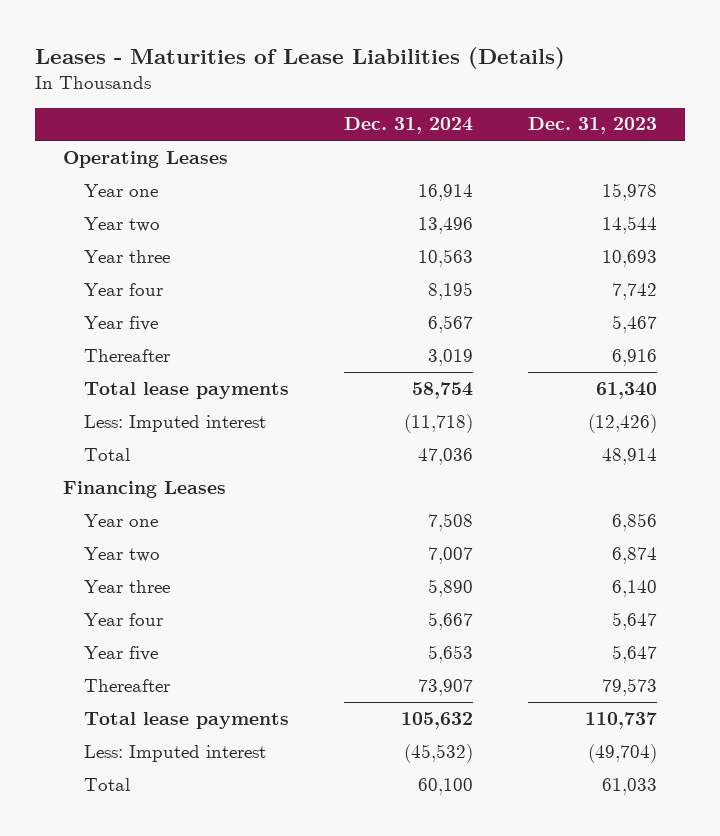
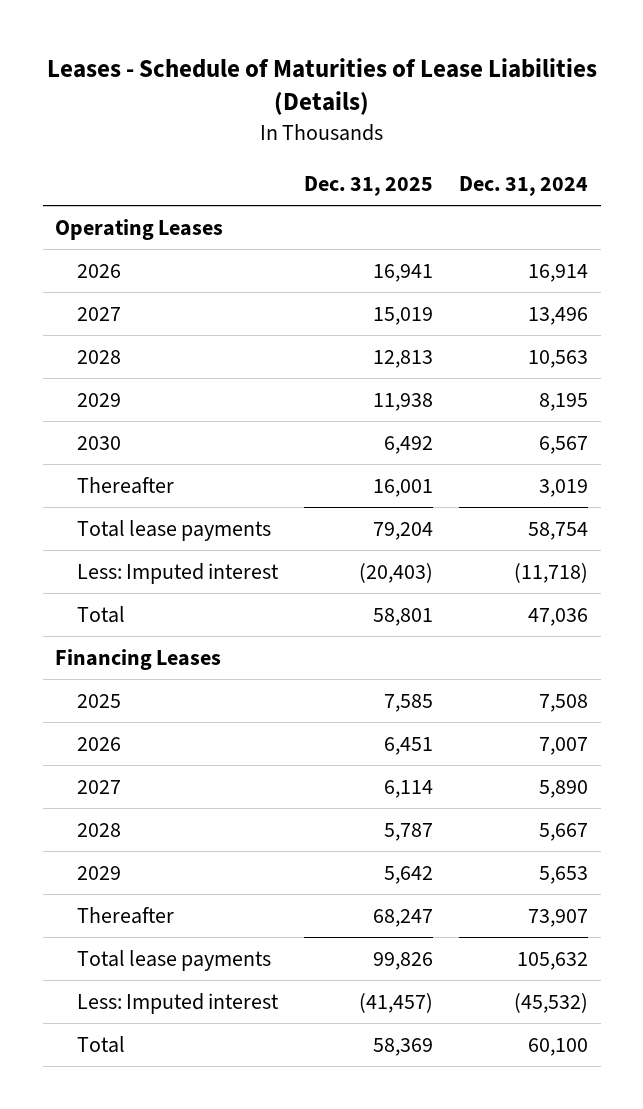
[35,47,566,70] Leases - Maturities of Lease Liabilities (Details) -> [46,57,597,116] Leases - Schedule of Maturities of Lease Liabilities (Details)
[528,117,658,135] Dec. 31, 2023 -> none
none -> [304,175,434,196] Dec. 31, 2025
[83,183,158,197] Year one -> [77,263,122,278] 2026
[83,216,160,232] Year two -> [77,306,122,321] 2027
[83,249,170,263] Year three -> [77,349,122,364] 2028
[83,282,163,296] Year four -> [77,392,122,407] 2029
[83,315,158,331] Year five -> [77,435,122,450] 2030
[83,513,158,527] Year one -> [77,693,122,708] 2025
[83,546,160,562] Year two -> [77,736,122,751] 2026
[83,579,170,593] Year three -> [77,779,122,794] 2027
[83,612,163,626] Year four -> [77,822,122,837] 2028
[83,645,158,661] Year five -> [77,865,122,880] 2029

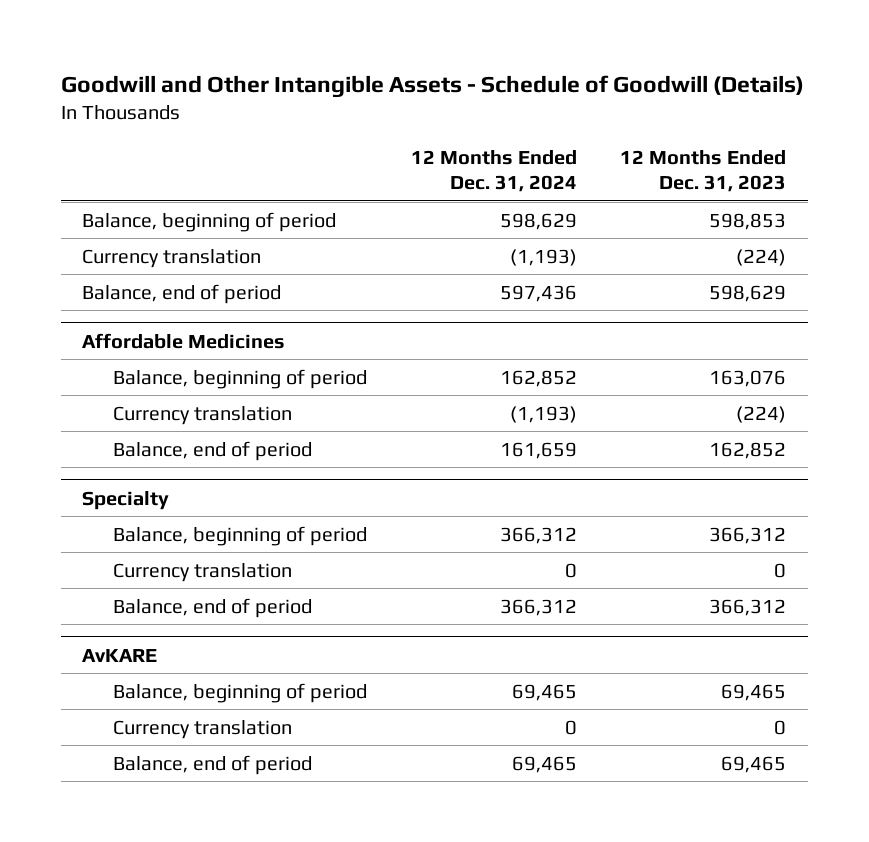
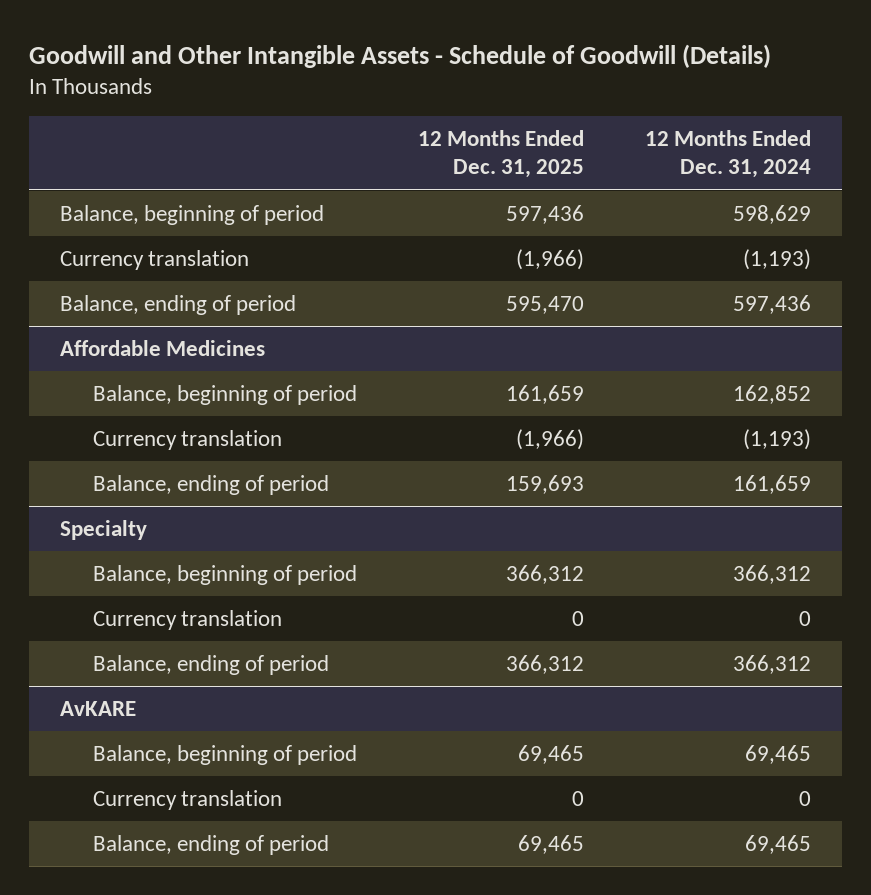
[620,149,787,193] 12 Months Ended Dec. 31, 2023 -> none
none -> [417,129,584,179] 12 Months Ended Dec. 31, 2025
[82,283,282,304] Balance, end of period -> [59,294,296,315] Balance, ending of period
[113,440,313,461] Balance, end of period -> [92,474,329,495] Balance, ending of period
[113,597,313,618] Balance, end of period -> [92,654,329,675] Balance, ending of period
[113,754,313,775] Balance, end of period -> [92,834,329,855] Balance, ending of period

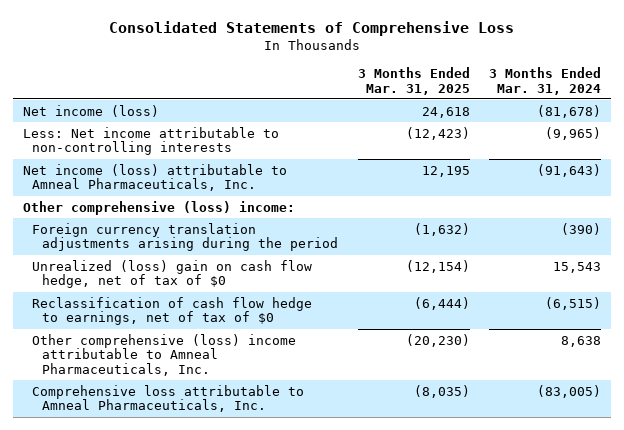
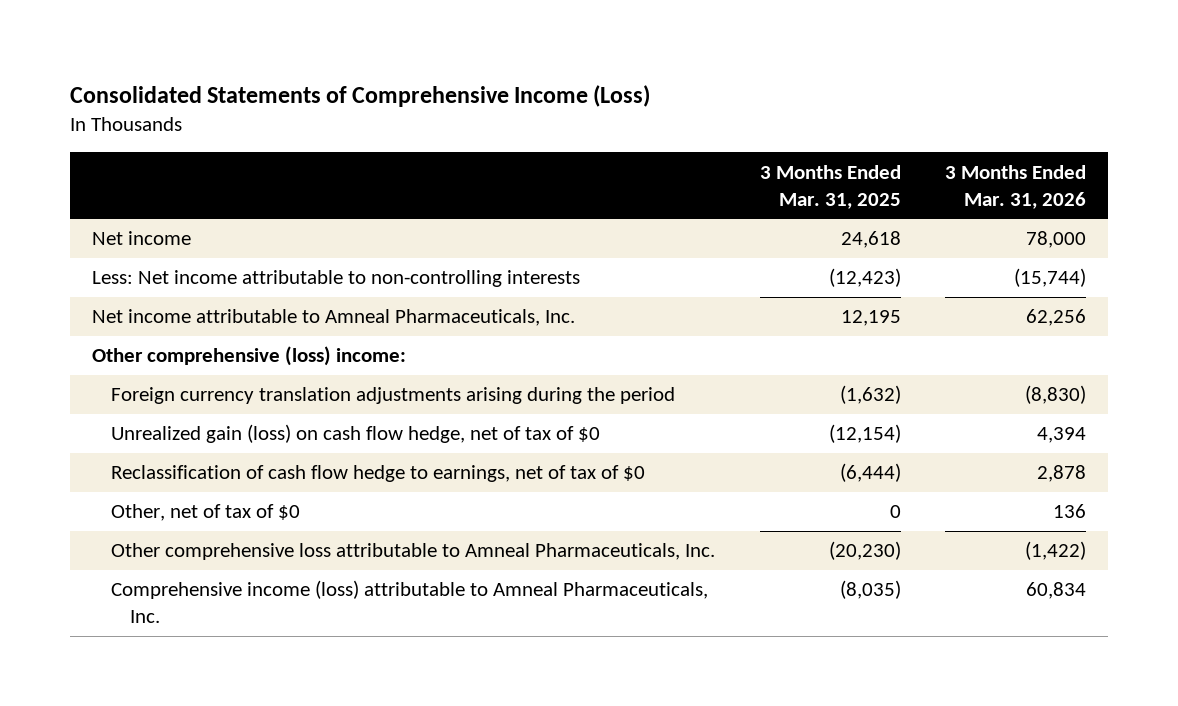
[109,20,515,36] Consolidated Statements of Comprehensive Loss -> [70,84,651,107] Consolidated Statements of Comprehensive Income (Loss)
[489,66,602,95] 3 Months Ended Mar. 31, 2024 -> none
none -> [945,164,1087,209] 3 Months Ended Mar. 31, 2026
[23,104,160,117] Net income (loss) -> [92,231,192,246] Net income
[23,163,288,192] Net income (loss) attributable to Amneal Pharmaceuticals, Inc. -> [92,309,576,327] Net income attributable to Amneal Pharmaceuticals, Inc.
[32,259,313,289] Unrealized (loss) gain on cash flow hedge, net of tax of $0 -> [111,424,601,444] Unrealized gain (loss) on cash flow hedge, net of tax of $0
none -> [111,504,301,522] Other, net of tax of $0
[32,333,297,376] Other comprehensive (loss) income attributable to Amneal Pharmaceuticals, Inc. -> [111,543,716,561] Other comprehensive loss attributable to Amneal Pharmaceuticals, Inc.
[32,384,305,413] Comprehensive loss attributable to Amneal Pharmaceuticals, Inc. -> [111,580,709,624] Comprehensive income (loss) attributable to Amneal Pharmaceuticals, Inc.

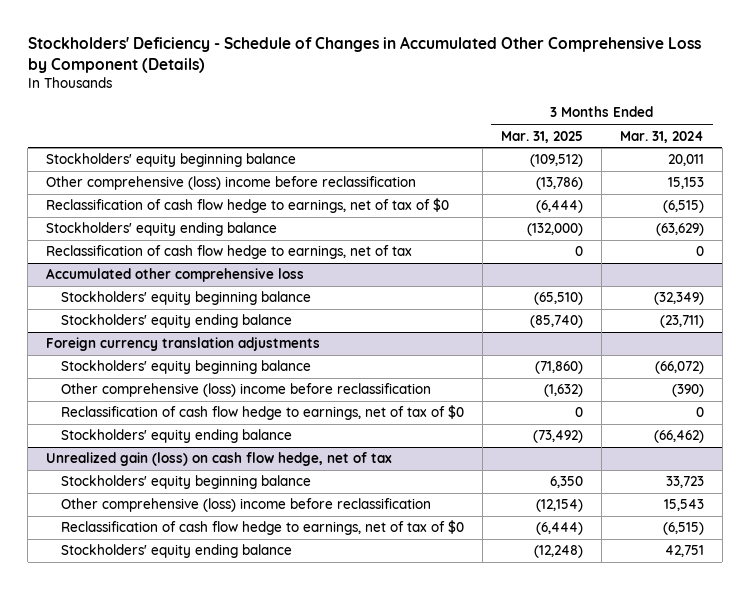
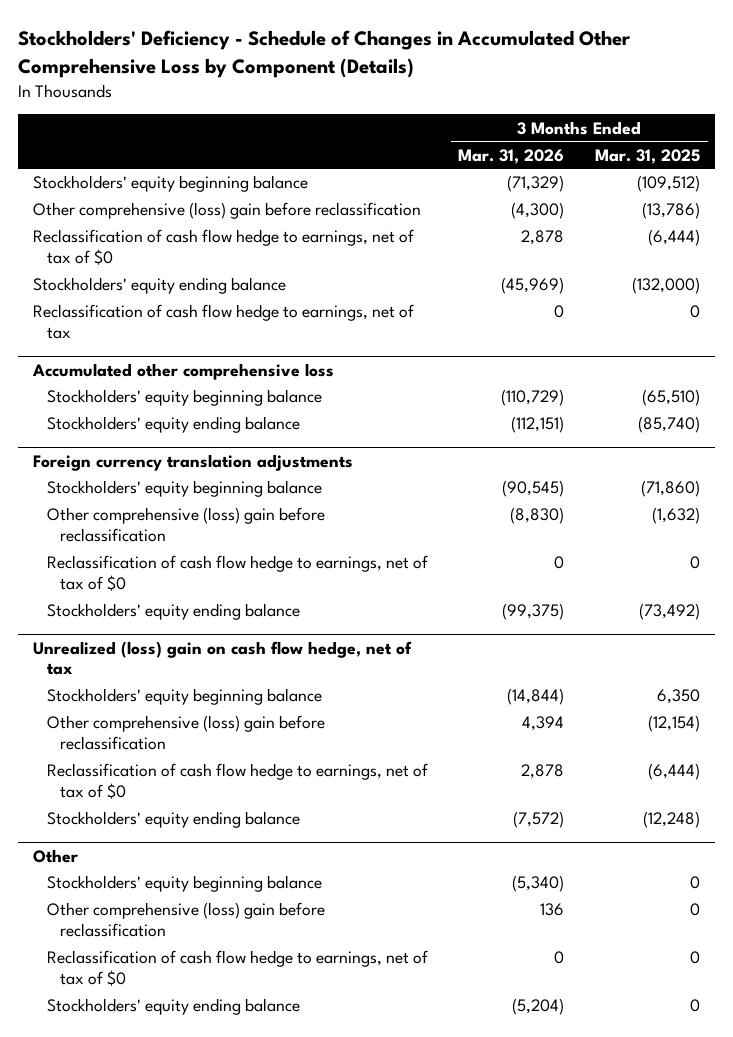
[619,130,704,143] Mar. 31, 2024 -> none
none -> [458,148,565,164] Mar. 31, 2026
[46,176,417,191] Other comprehensive (loss) income before reclassification -> [33,202,422,220] Other comprehensive (loss) gain before reclassification
[60,383,431,398] Other comprehensive (loss) income before reclassification -> [46,507,325,543] Other comprehensive (loss) gain before reclassification
[46,452,393,467] Unrealized gain (loss) on cash flow hedge, net of tax -> [33,640,413,676] Unrealized (loss) gain on cash flow hedge, net of tax
[60,498,431,513] Other comprehensive (loss) income before reclassification -> [46,715,325,751] Other comprehensive (loss) gain before reclassification
none -> [33,848,79,863] Other
none -> [46,875,322,893] Stockholders' equity beginning balance
none -> [46,902,325,938] Other comprehensive (loss) gain before reclassification
none -> [46,950,428,987] Reclassification of cash flow hedge to earnings, net of tax of $0
none -> [46,998,300,1016] Stockholders' equity ending balance

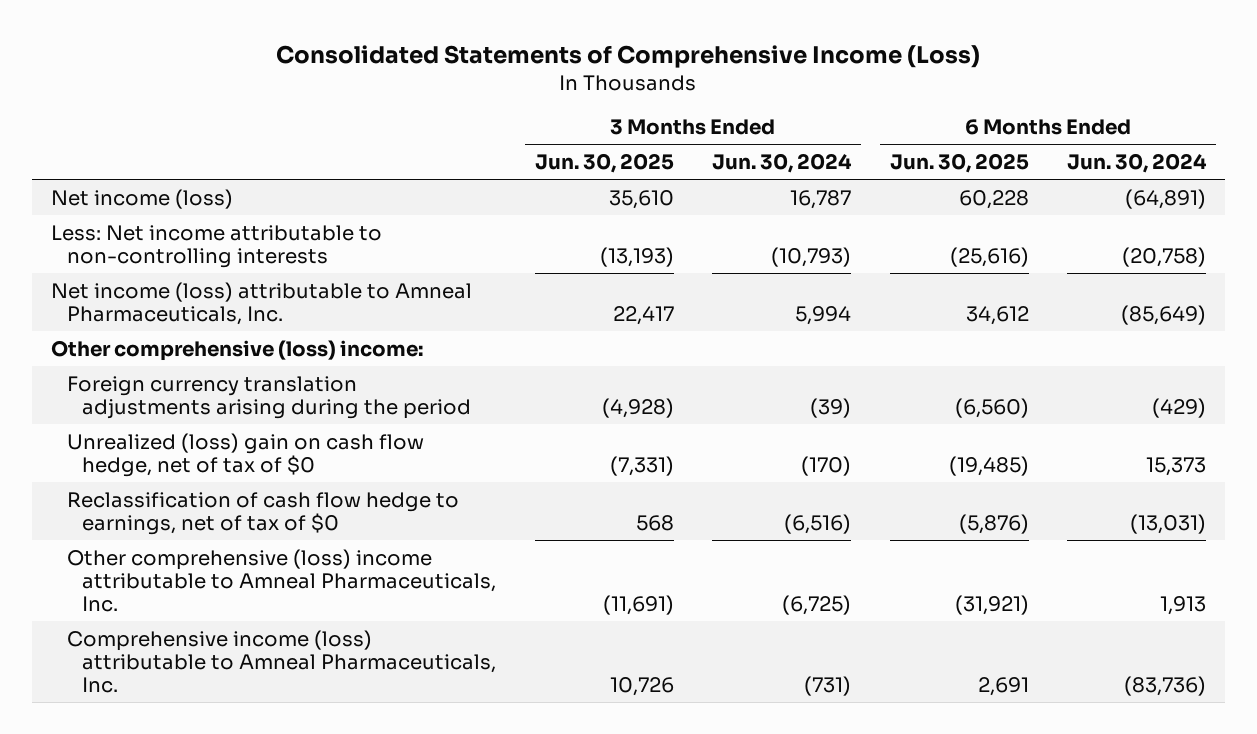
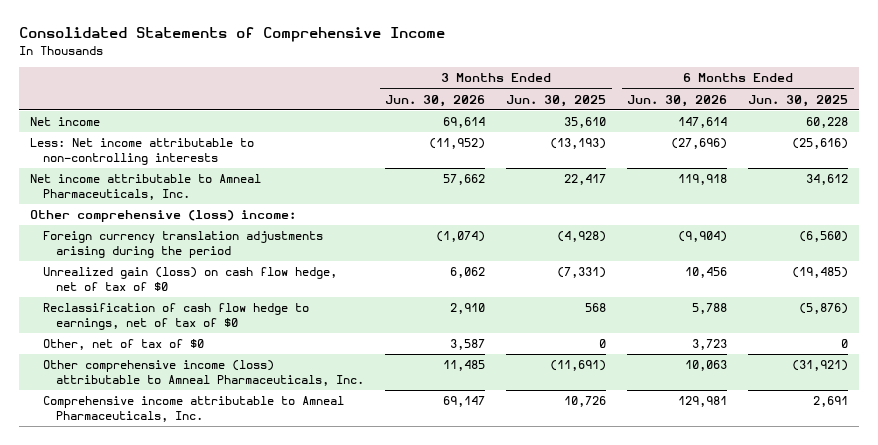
[276,44,981,68] Consolidated Statements of Comprehensive Income (Loss) -> [19,27,446,43] Consolidated Statements of Comprehensive Income
[712,153,853,174] Jun. 30, 2024 -> none
[1067,153,1208,174] Jun. 30, 2024 -> none
none -> [385,94,486,107] Jun. 30, 2026
none -> [627,94,728,107] Jun. 30, 2026
[50,188,233,209] Net income (loss) -> [29,117,100,127] Net income
[50,281,472,326] Net income (loss) attributable to Amneal Pharmaceuticals, Inc. -> [29,174,261,200] Net income attributable to Amneal Pharmaceuticals, Inc.
[66,432,424,478] Unrealized (loss) gain on cash flow hedge, net of tax of $0 -> [42,267,337,291] Unrealized gain (loss) on cash flow hedge, net of tax of $0
none -> [42,339,204,351] Other, net of tax of $0
[66,548,497,613] Other comprehensive (loss) income attributable to Amneal Pharmaceuticals, Inc. -> [42,360,365,386] Other comprehensive income (loss) attributable to Amneal Pharmaceuticals, Inc.
[66,629,497,694] Comprehensive income (loss) attributable to Amneal Pharmaceuticals, Inc. -> [42,396,344,422] Comprehensive income attributable to Amneal Pharmaceuticals, Inc.

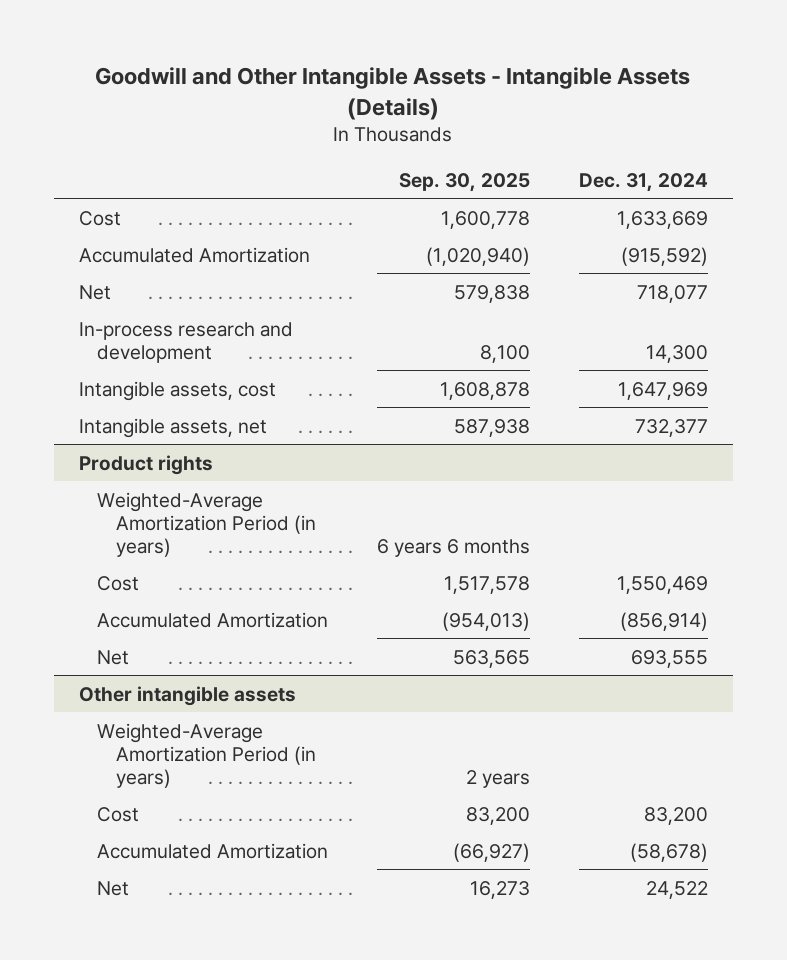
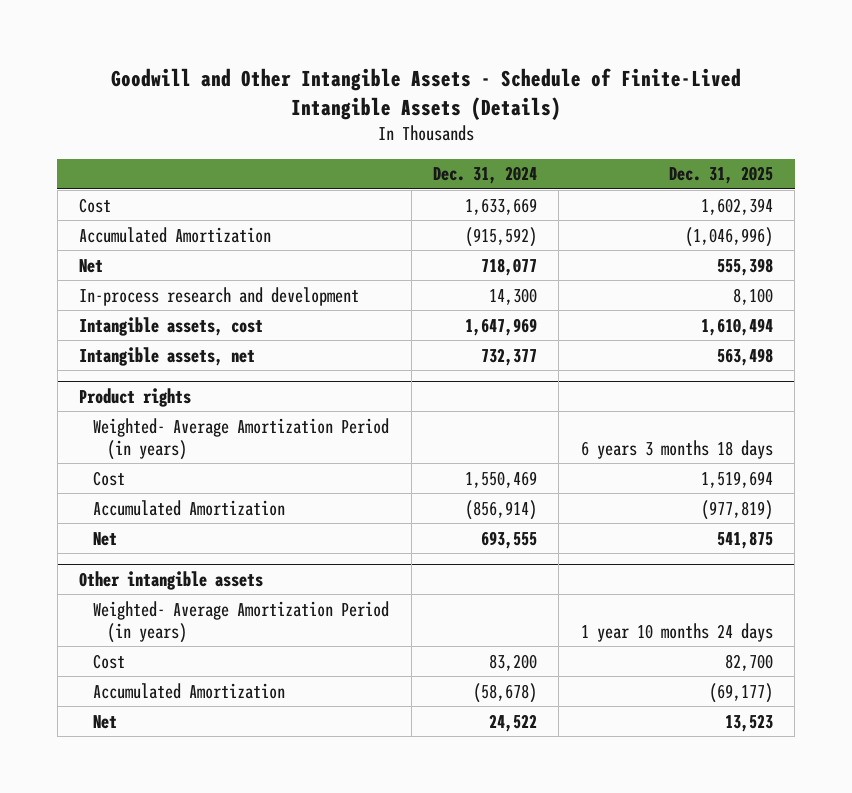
[95,67,691,120] Goodwill and Other Intangible Assets - Intangible Assets (Details) -> [111,68,742,121] Goodwill and Other Intangible Assets - Schedule of Finite-Lived Intangible Assets (Details)
[399,172,531,192] Sep. 30, 2025 -> none
none -> [668,166,773,185] Dec. 31, 2025
[97,491,316,557] Weighted-Average Amortization Period (in years) -> [93,417,390,460] Weighted- Average Amortization Period (in years)
[97,722,316,788] Weighted-Average Amortization Period (in years) -> [93,600,390,643] Weighted- Average Amortization Period (in years)

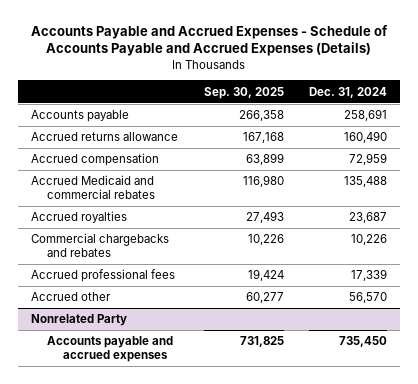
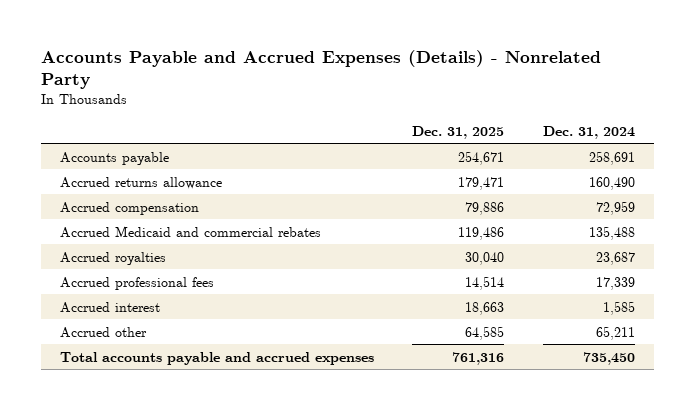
[31,24,389,57] Accounts Payable and Accrued Expenses - Schedule of Accounts Payable and Accrued Expenses (Details) -> [40,49,601,89] Accounts Payable and Accrued Expenses (Details) - Nonrelated Party
[203,86,284,99] Sep. 30, 2025 -> none
none -> [412,125,505,139] Dec. 31, 2025
[30,233,169,258] Commercial chargebacks and rebates -> none
[30,314,127,327] Nonrelated Party -> none
none -> [60,301,161,313] Accrued interest
[349,292,388,304] 56,570 -> [595,325,635,340] 65,211
[46,336,173,363] Accounts payable and accrued expenses -> [60,351,375,365] Total accounts payable and accrued expenses

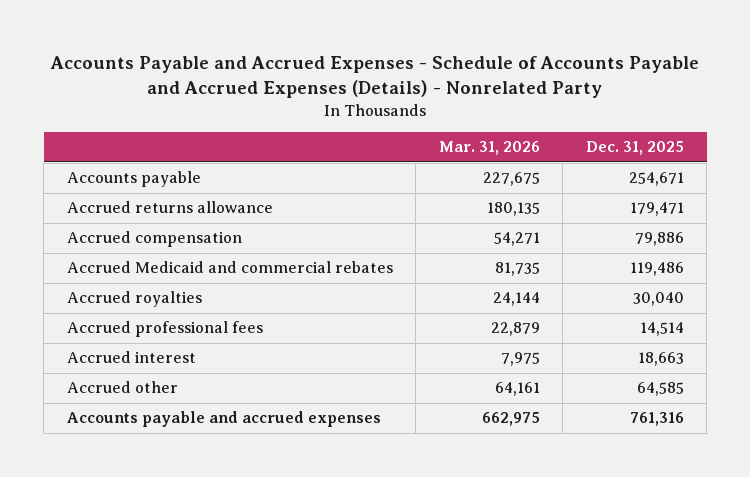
[40,49,601,89] Accounts Payable and Accrued Expenses (Details) - Nonrelated Party -> [50,55,700,98] Accounts Payable and Accrued Expenses - Schedule of Accounts Payable and Accrued Expenses (Details) - Nonrelated Party
[542,125,635,139] Dec. 31, 2024 -> none
none -> [438,141,540,156] Mar. 31, 2026
[60,351,375,365] Total accounts payable and accrued expenses -> [66,411,381,428] Accounts payable and accrued expenses

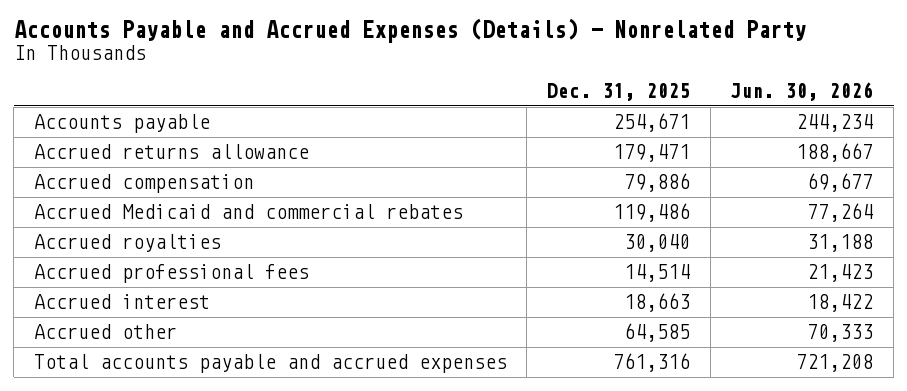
[50,55,700,98] Accounts Payable and Accrued Expenses - Schedule of Accounts Payable and Accrued Expenses (Details) - Nonrelated Party -> [13,18,806,44] Accounts Payable and Accrued Expenses (Details) - Nonrelated Party
[438,141,540,156] Mar. 31, 2026 -> none
none -> [730,81,874,101] Jun. 30, 2026
[66,411,381,428] Accounts payable and accrued expenses -> [33,354,507,374] Total accounts payable and accrued expenses

